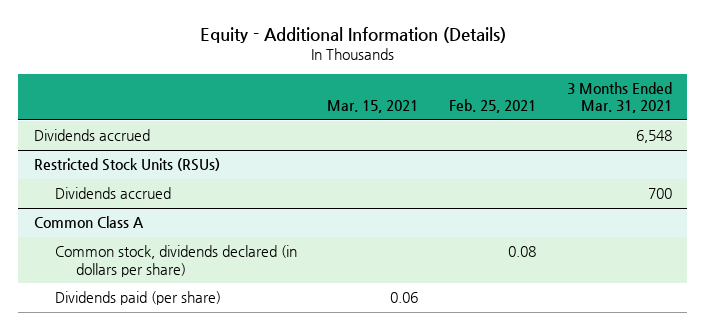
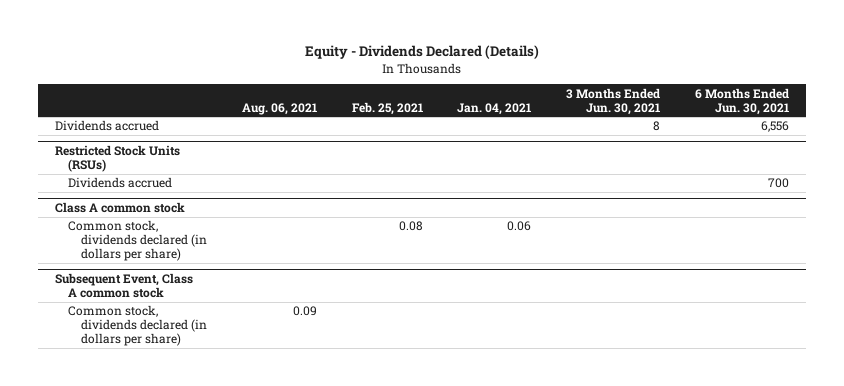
[199,27,506,44] Equity - Additional Information (Details) -> [305,45,540,60] Equity - Dividends Declared (Details)
[327,100,419,114] Mar. 15, 2021 -> none
[566,81,672,114] 3 Months Ended Mar. 31, 2021 -> none
none -> [242,102,318,115] Aug. 06, 2021
none -> [457,102,532,115] Jan. 04, 2021
none -> [566,87,661,115] 3 Months Ended Jun. 30, 2021
none -> [694,87,789,115] 6 Months Ended Jun. 30, 2021
[33,216,144,229] Common Class A -> [55,202,186,214] Class A common stock
[54,291,221,306] Dividends paid (per share) -> none
none -> [55,273,194,299] Subsequent Event, Class A common stock
none -> [68,305,208,346] Common stock, dividends declared (in dollars per share)

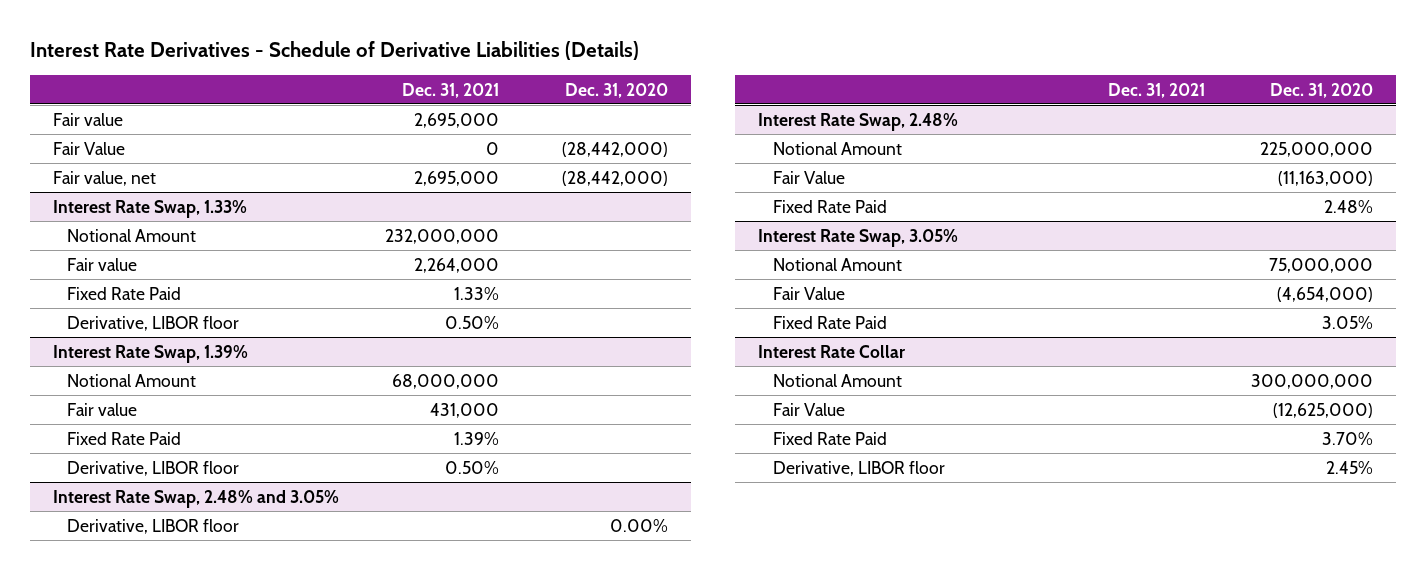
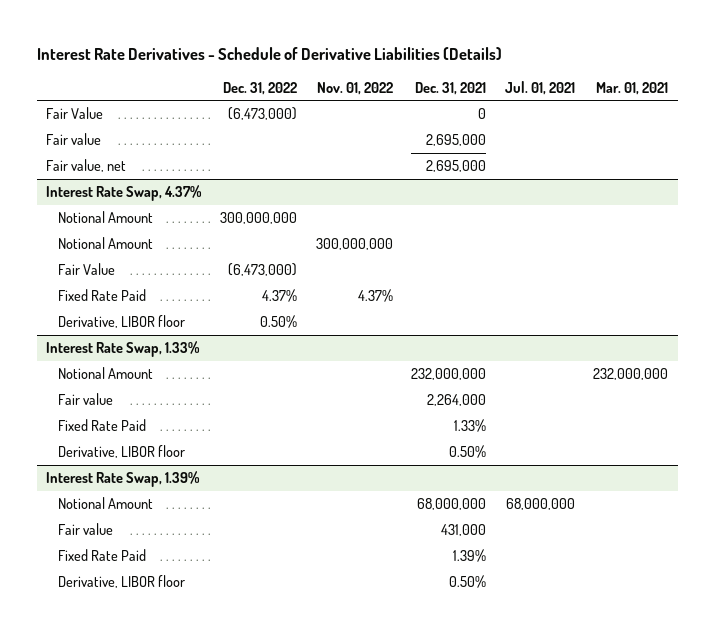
[564,82,668,98] Dec. 31, 2020 -> none
none -> [222,81,297,95] Dec. 31, 2022
none -> [316,81,393,95] Nov. 01, 2022
none -> [504,80,575,95] Jul. 01, 2021
none -> [596,81,669,95] Mar. 01, 2021
[52,112,123,126] Fair value -> [46,133,102,146] Fair value
none -> [46,185,203,202] Interest Rate Swap, 4.37%
none -> [58,211,154,224] Notional Amount
none -> [58,237,154,250] Notional Amount
none -> [58,263,116,276] Fair Value
none -> [58,289,147,302] Fixed Rate Paid
none -> [58,315,186,329] Derivative, LIBOR floor
[52,489,339,508] Interest Rate Swap, 2.48% and 3.05% -> none
[67,518,240,534] Derivative, LIBOR floor -> none
[758,112,959,131] Interest Rate Swap, 2.48% -> none
[772,141,902,155] Notional Amount -> none
[772,170,845,184] Fair Value -> none
[772,199,887,213] Fixed Rate Paid -> none
[758,228,959,247] Interest Rate Swap, 3.05% -> none
[772,257,902,271] Notional Amount -> none
[772,286,845,300] Fair Value -> none
[772,315,887,329] Fixed Rate Paid -> none
[758,344,906,358] Interest Rate Collar -> none
[772,373,902,387] Notional Amount -> none
[772,402,845,416] Fair Value -> none
[772,431,887,445] Fixed Rate Paid -> none
[772,460,945,476] Derivative, LIBOR floor -> none

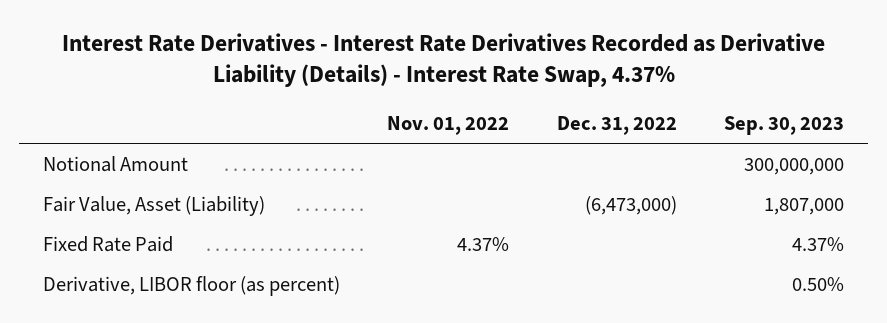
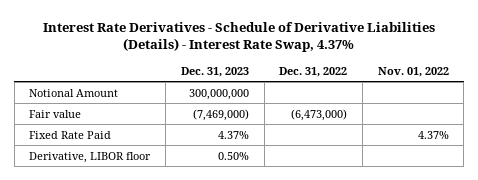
[61,32,825,88] Interest Rate Derivatives - Interest Rate Derivatives Recorded as Derivative Liability (Details) - Interest Rate Swap, 4.37% -> [43,21,436,52] Interest Rate Derivatives - Schedule of Derivative Liabilities (Details) - Interest Rate Swap, 4.37%
[724,115,845,135] Sep. 30, 2023 -> none
none -> [180,66,249,77] Dec. 31, 2023
[42,195,265,216] Fair Value, Asset (Liability) -> [29,109,82,118] Fair value
[42,275,340,296] Derivative, LIBOR floor (as percent) -> [29,151,152,163] Derivative, LIBOR floor

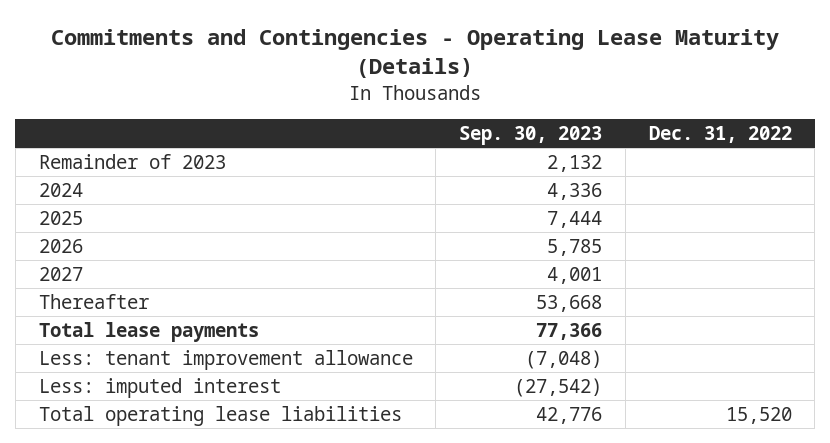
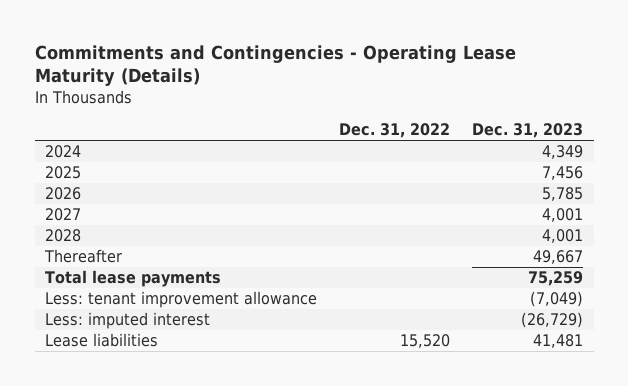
[459,125,603,145] Sep. 30, 2023 -> none
none -> [471,123,583,139] Dec. 31, 2023
[38,154,226,170] Remainder of 2023 -> none
none -> [45,229,82,243] 2028
[38,406,402,427] Total operating lease liabilities -> [45,333,159,348] Lease liabilities

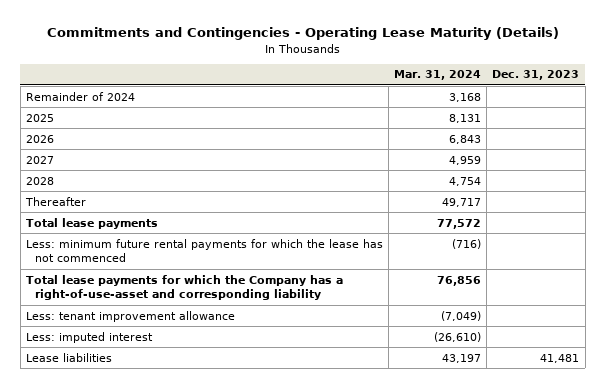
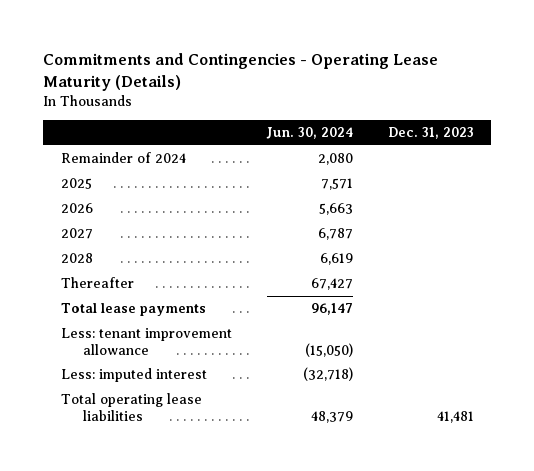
[394,70,482,81] Mar. 31, 2024 -> none
none -> [265,127,353,140] Jun. 30, 2024
[25,238,383,263] Less: minimum future rental payments for which the lease has not commenced -> none
[25,274,343,301] Total lease payments for which the Company has a right-of-use-asset and corresponding liability -> none
[25,352,112,362] Lease liabilities -> [60,393,202,421] Total operating lease liabilities

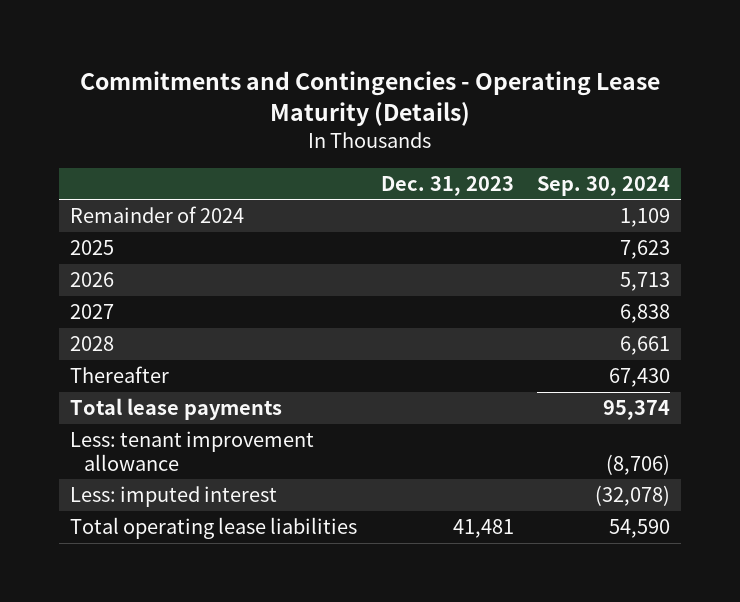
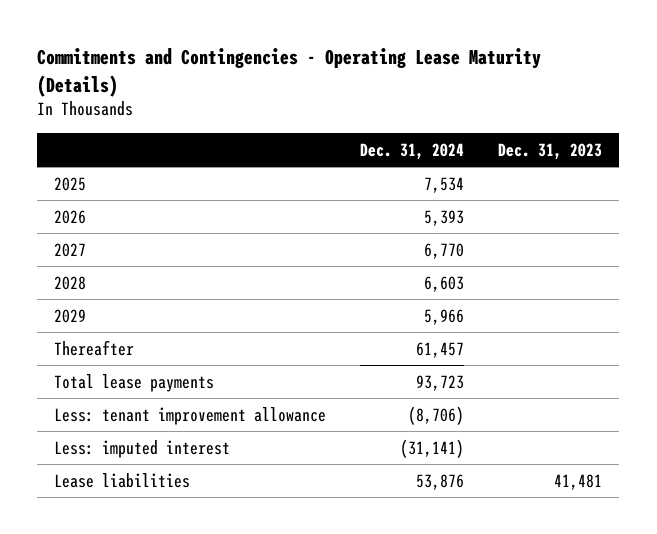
[536,175,670,196] Sep. 30, 2024 -> none
none -> [360,142,465,160] Dec. 31, 2024
[70,206,245,224] Remainder of 2024 -> none
none -> [54,308,87,323] 2029
[70,517,358,540] Total operating lease liabilities -> [54,472,191,488] Lease liabilities

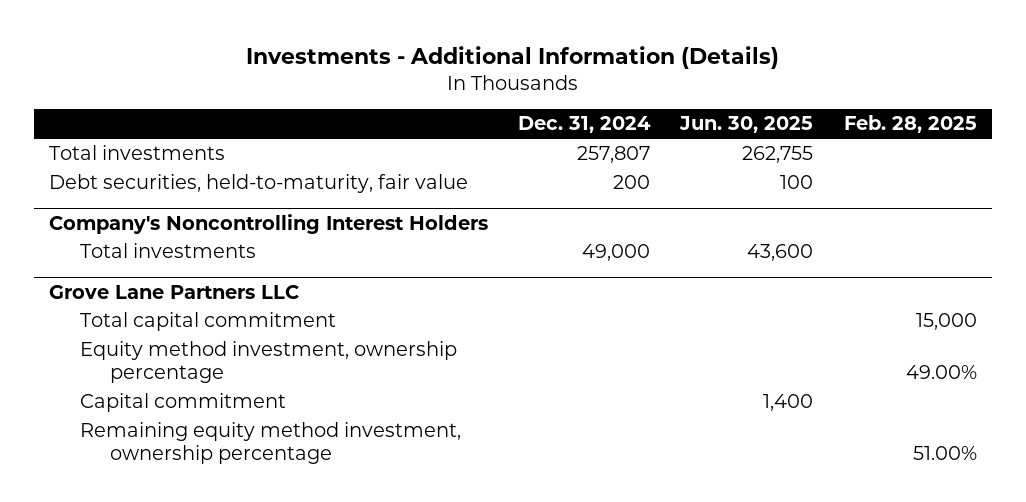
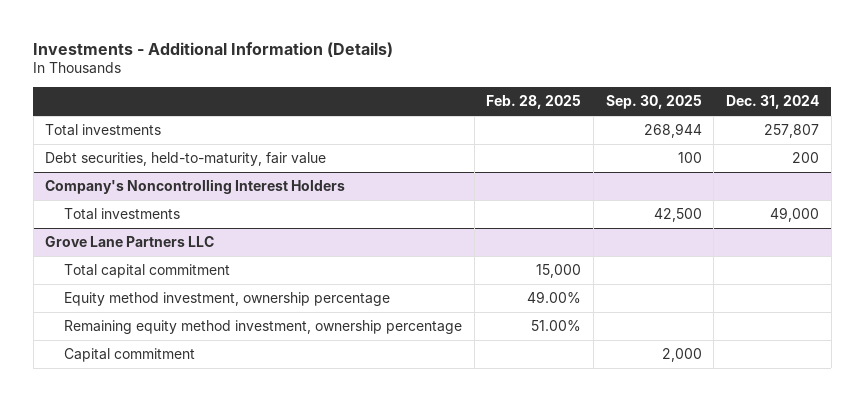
[679,116,814,134] Jun. 30, 2025 -> none
none -> [605,95,702,110] Sep. 30, 2025
[79,393,286,413] Capital commitment -> [63,348,195,363] Capital commitment

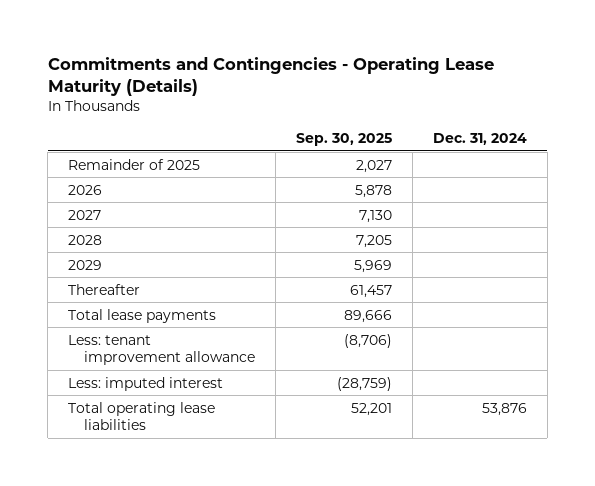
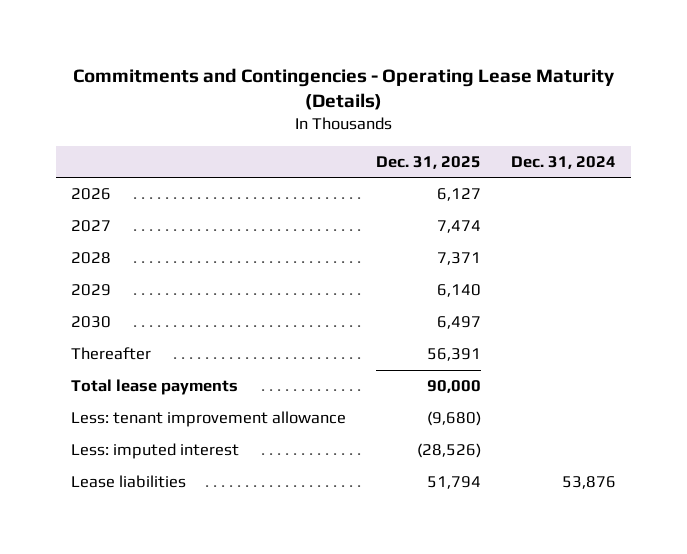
[295,132,392,146] Sep. 30, 2025 -> none
none -> [376,156,482,170] Dec. 31, 2025
[68,158,201,170] Remainder of 2025 -> none
none -> [71,316,112,329] 2030
[68,401,216,431] Total operating lease liabilities -> [71,475,187,489] Lease liabilities

